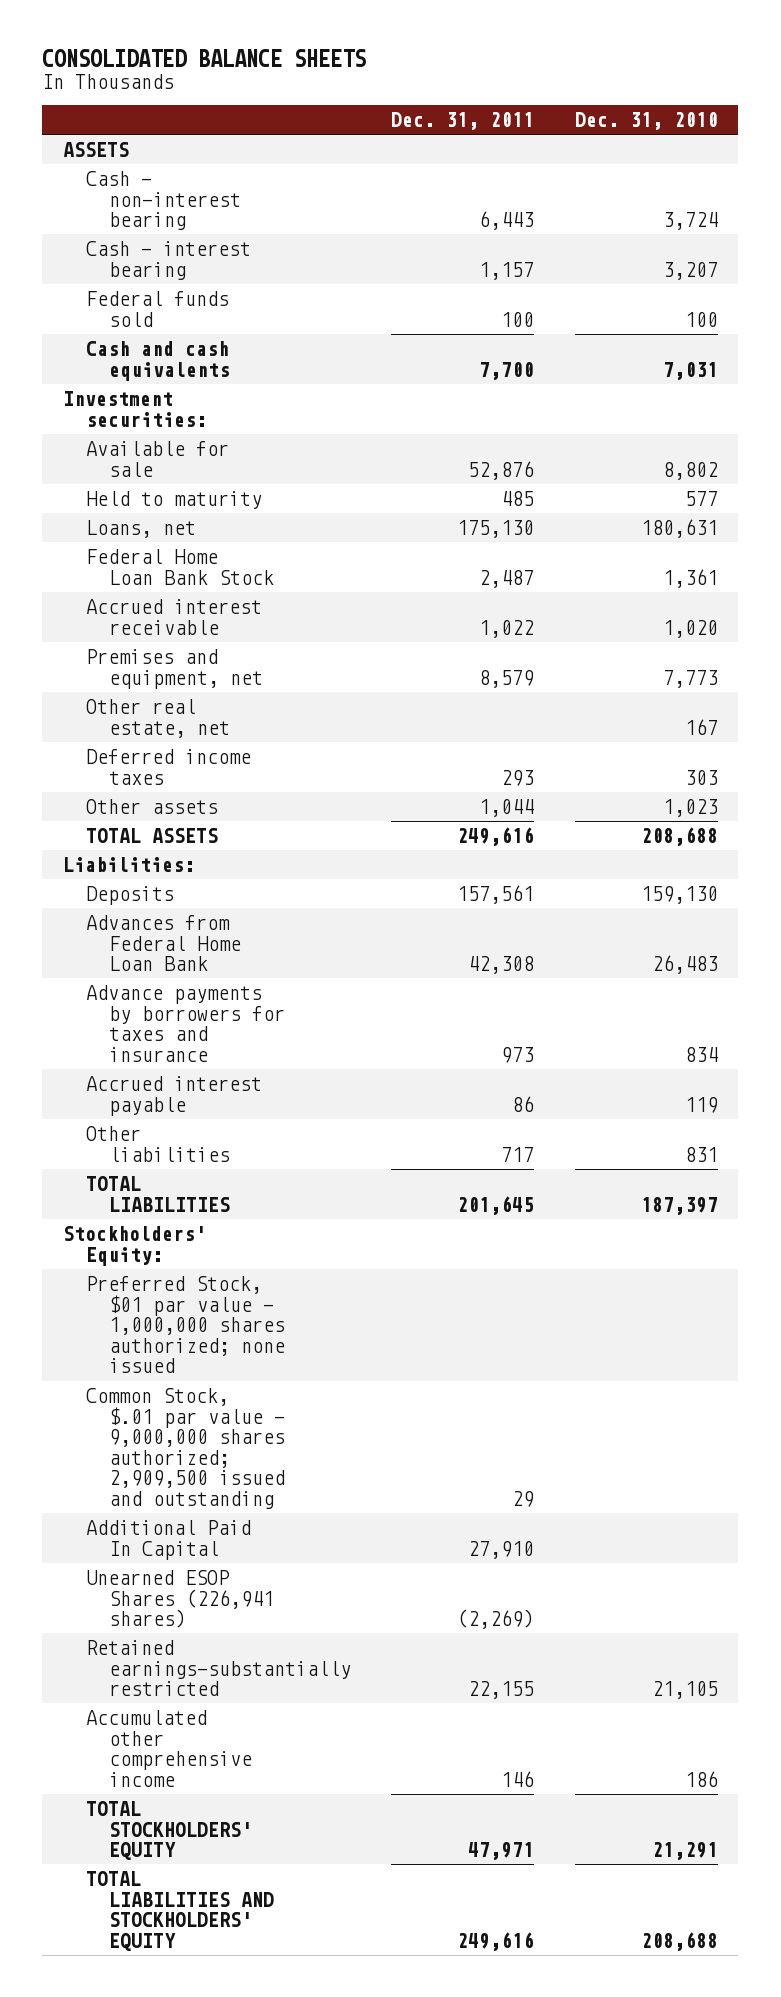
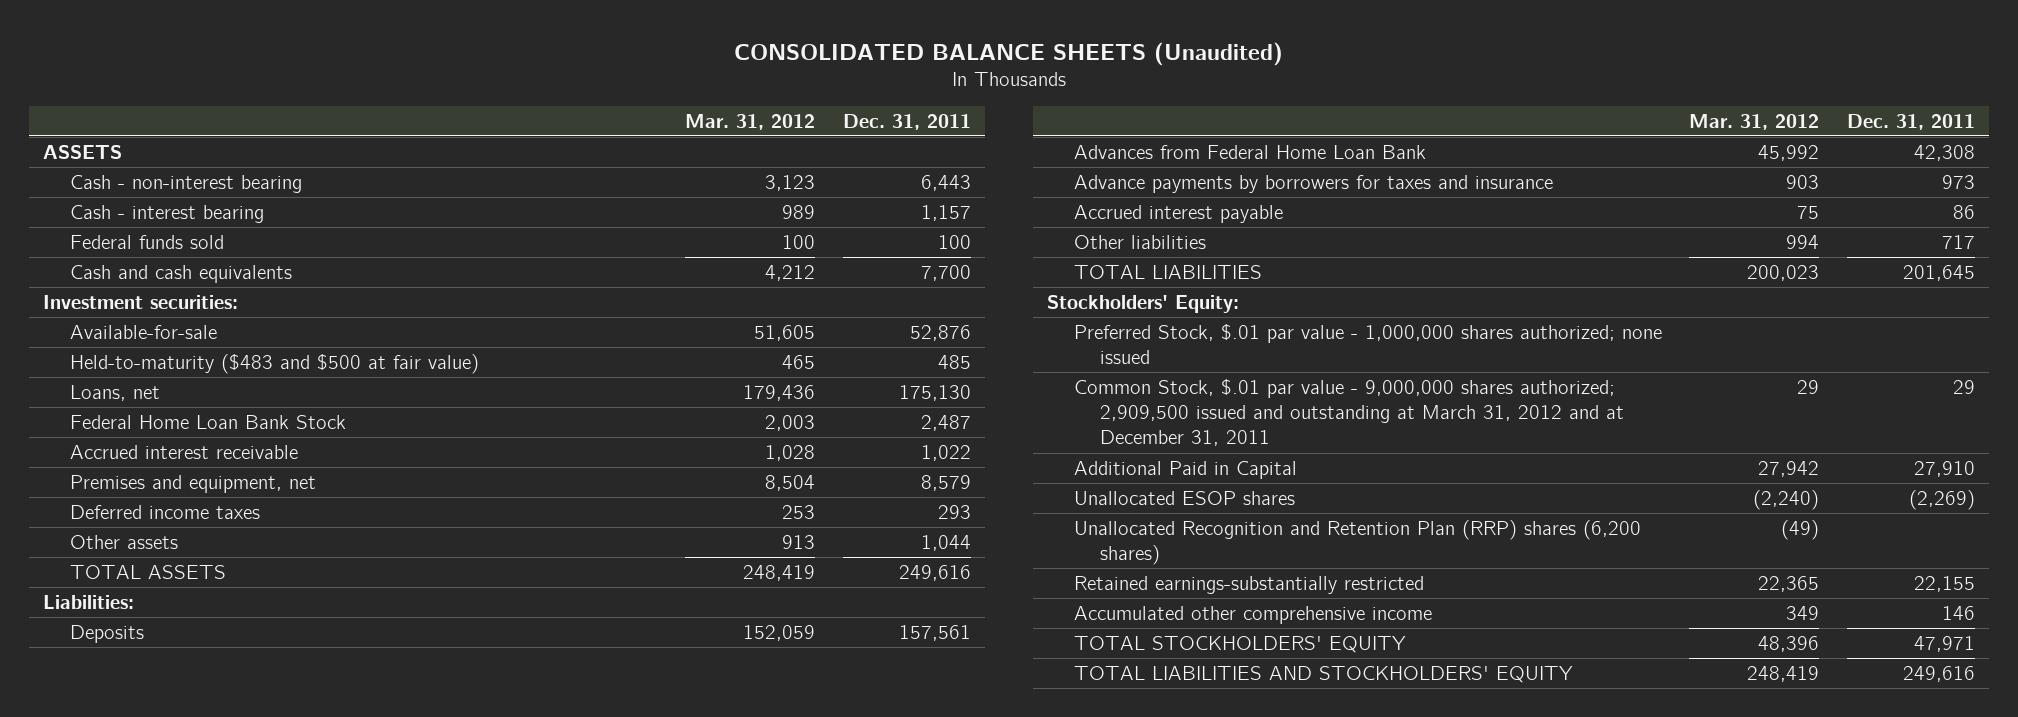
[42,49,367,68] CONSOLIDATED BALANCE SHEETS -> [734,41,1284,66] CONSOLIDATED BALANCE SHEETS (Unaudited)
[574,111,718,130] Dec. 31, 2010 -> none
none -> [685,113,816,130] Mar. 31, 2012
[85,441,229,477] Available for sale -> [69,324,217,339] Available-for-sale
[85,491,262,510] Held to maturity -> [69,353,479,374] Held-to-maturity ($483 and $500 at fair value)
[85,699,230,738] Other real estate, net -> none
[85,1276,285,1374] Preferred Stock, $01 par value - 1,000,000 shares authorized; none issued -> [1073,323,1662,365] Preferred Stock, $.01 par value - 1,000,000 shares authorized; none issued
[85,1388,285,1509] Common Stock, $.01 par value - 9,000,000 shares authorized; 2,909,500 issued and outstanding -> [1073,378,1625,447] Common Stock, $.01 par value - 9,000,000 shares authorized; 2,909,500 issued and outstanding at March 31, 2012 and at December 31, 2011
[85,1520,251,1560] Additional Paid In Capital -> [1073,460,1297,479] Additional Paid in Capital
[85,1570,274,1629] Unearned ESOP Shares (226,941 shares) -> [1073,490,1295,505] Unallocated ESOP shares
none -> [1073,519,1641,566] Unallocated Recognition and Retention Plan (RRP) shares (6,200 shares)

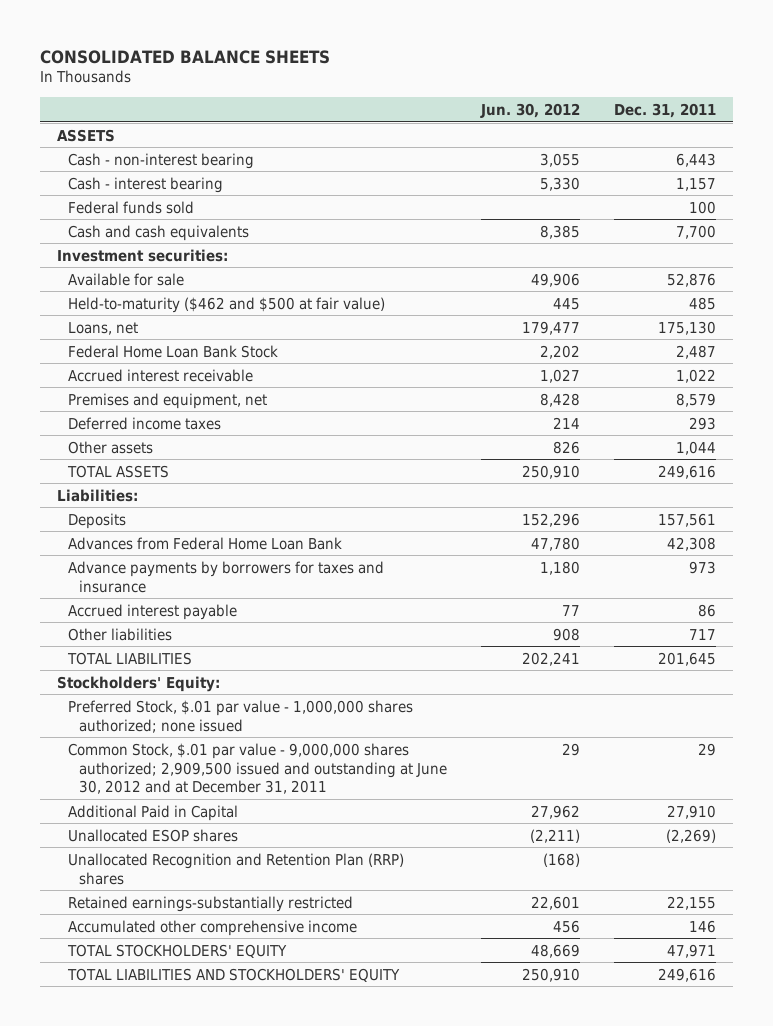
[734,41,1284,66] CONSOLIDATED BALANCE SHEETS (Unaudited) -> [39,49,330,64] CONSOLIDATED BALANCE SHEETS
[685,113,816,130] Mar. 31, 2012 -> none
none -> [480,102,581,118] Jun. 30, 2012
[69,324,217,339] Available-for-sale -> [68,272,185,286] Available for sale
[69,353,479,374] Held-to-maturity ($483 and $500 at fair value) -> [68,296,386,313] Held-to-maturity ($462 and $500 at fair value)
[1073,378,1625,447] Common Stock, $.01 par value - 9,000,000 shares authorized; 2,909,500 issued and outstanding at March 31, 2012 and at December 31, 2011 -> [68,742,448,795] Common Stock, $.01 par value - 9,000,000 shares authorized; 2,909,500 issued and outstanding at June 30, 2012 and at December 31, 2011
[1073,519,1641,566] Unallocated Recognition and Retention Plan (RRP) shares (6,200 shares) -> [68,852,405,885] Unallocated Recognition and Retention Plan (RRP) shares

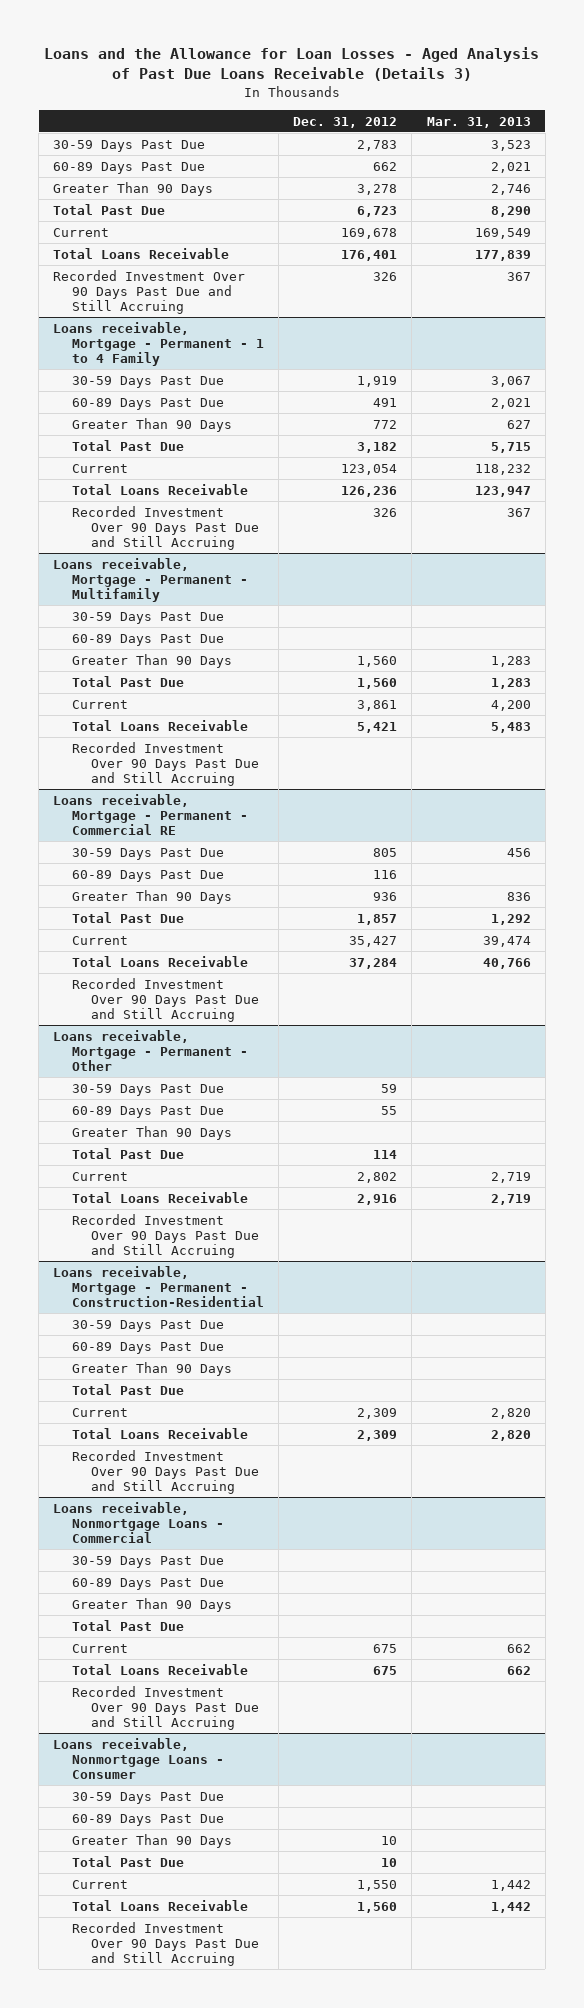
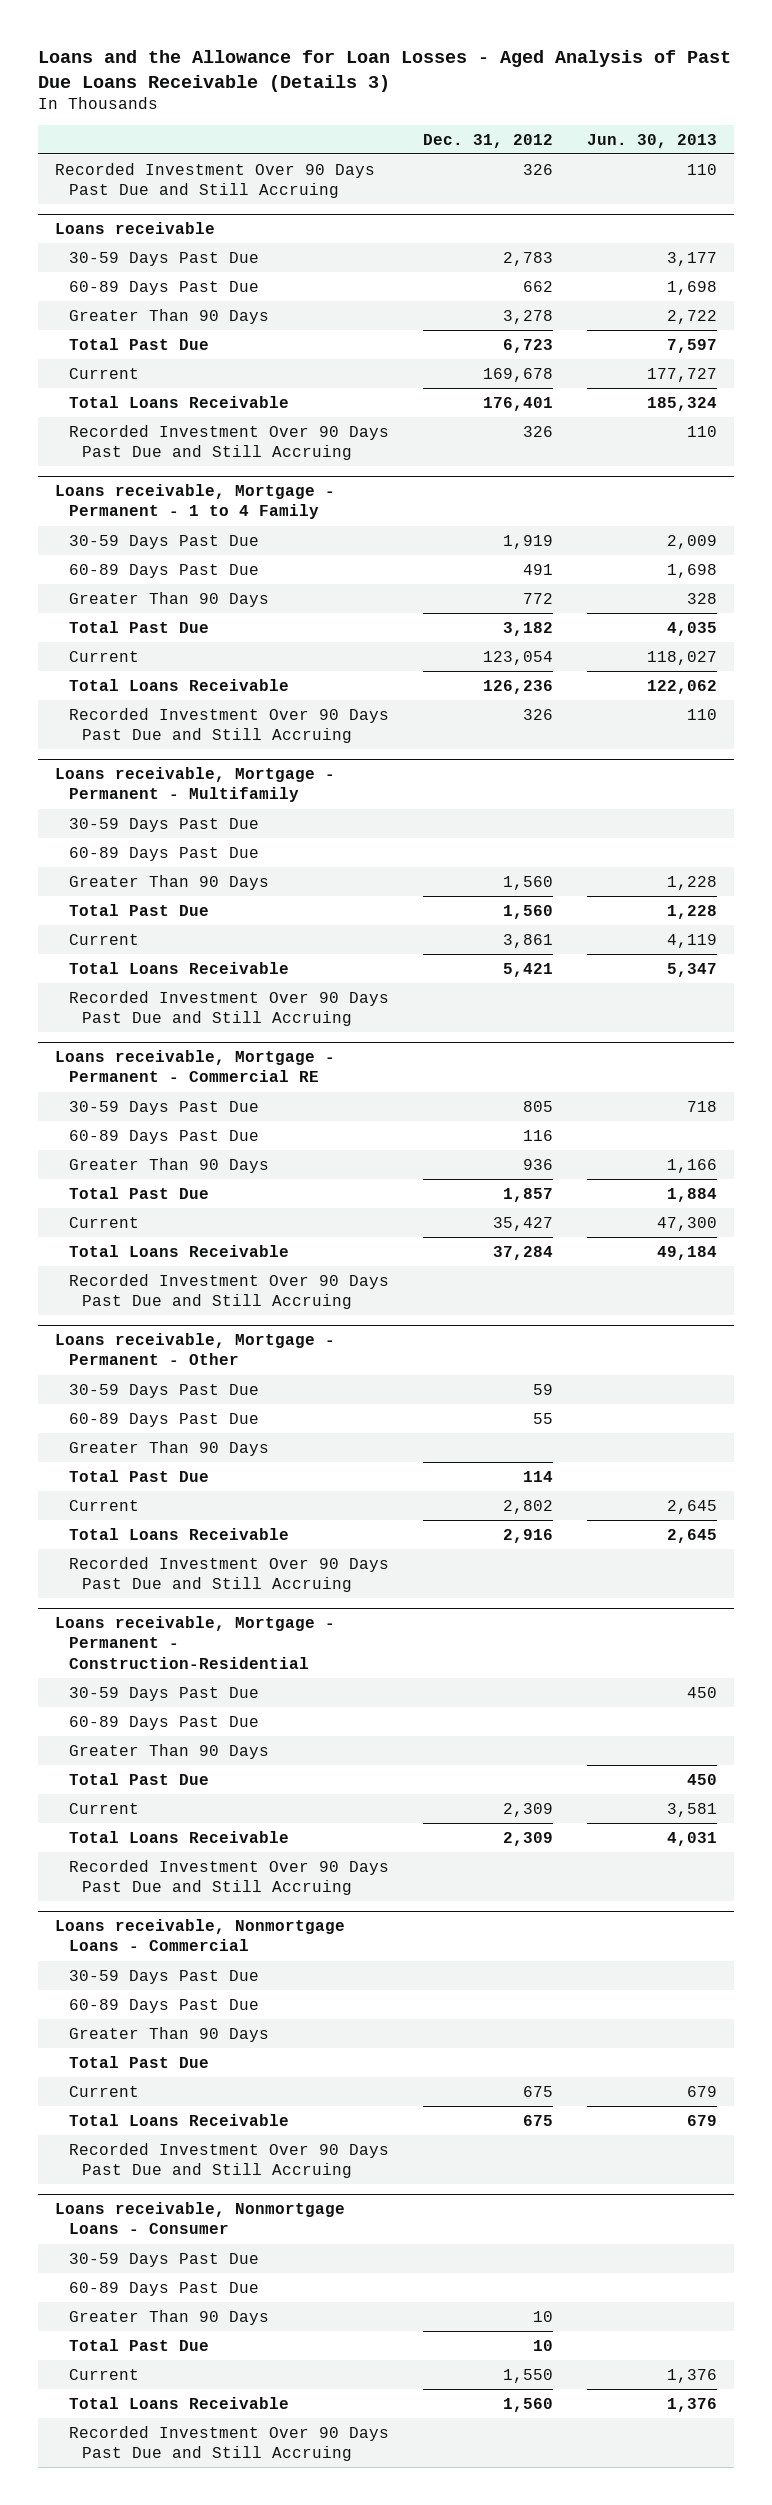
[426,116,531,128] Mar. 31, 2013 -> none
none -> [586,133,717,148] Jun. 30, 2013
none -> [55,162,376,199] Recorded Investment Over 90 Days Past Due and Still Accruing
none -> [55,221,216,234] Loans receivable

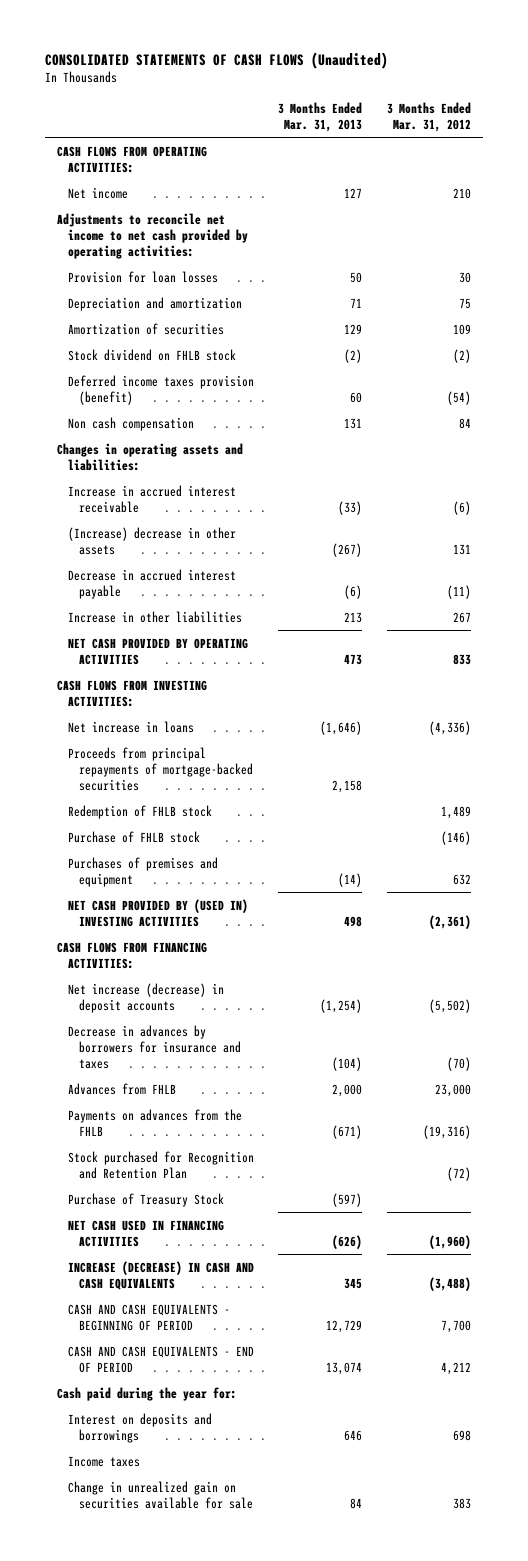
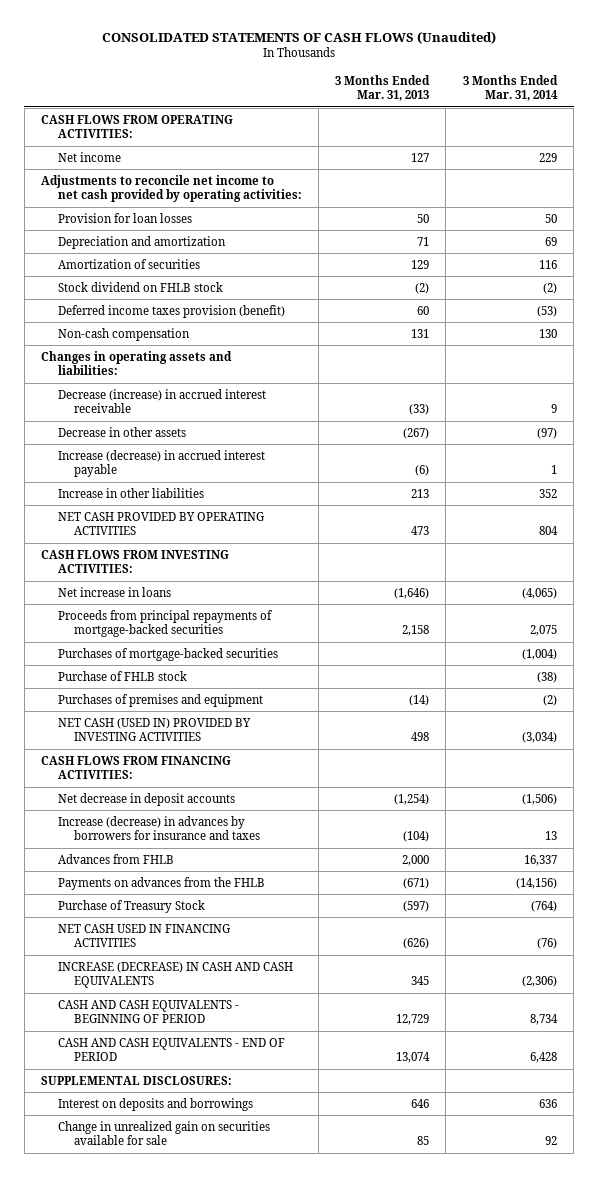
[386,101,471,132] 3 Months Ended Mar. 31, 2012 -> none
none -> [462,74,558,102] 3 Months Ended Mar. 31, 2014
[67,416,194,431] Non cash compensation -> [57,327,190,341] Non-cash compensation
[67,484,236,513] Increase in accrued interest receivable -> [57,388,266,414] Decrease (increase) in accrued interest receivable
[67,526,236,555] (Increase) decrease in other assets -> [57,426,186,437] Decrease in other assets
[67,568,236,599] Decrease in accrued interest payable -> [57,449,265,478] Increase (decrease) in accrued interest payable
[67,804,212,819] Redemption of FHLB stock -> none
none -> [57,647,278,661] Purchases of mortgage-backed securities
[67,898,248,927] NET CASH PROVIDED BY (USED IN) INVESTING ACTIVITIES -> [57,717,251,742] NET CASH (USED IN) PROVIDED BY INVESTING ACTIVITIES
[67,982,224,1013] Net increase (decrease) in deposit accounts -> [57,792,235,806] Net decrease in deposit accounts
[67,1024,241,1069] Decrease in advances by borrowers for insurance and taxes -> [57,815,261,841] Increase (decrease) in advances by borrowers for insurance and taxes
[67,1150,254,1179] Stock purchased for Recognition and Retention Plan -> none
[56,1386,237,1401] Cash paid during the year for: -> none
none -> [40,1075,232,1085] SUPPLEMENTAL DISCLOSURES:
[67,1455,140,1467] Income taxes -> none
[350,1497,363,1509] 84 -> [417,1136,430,1146] 85

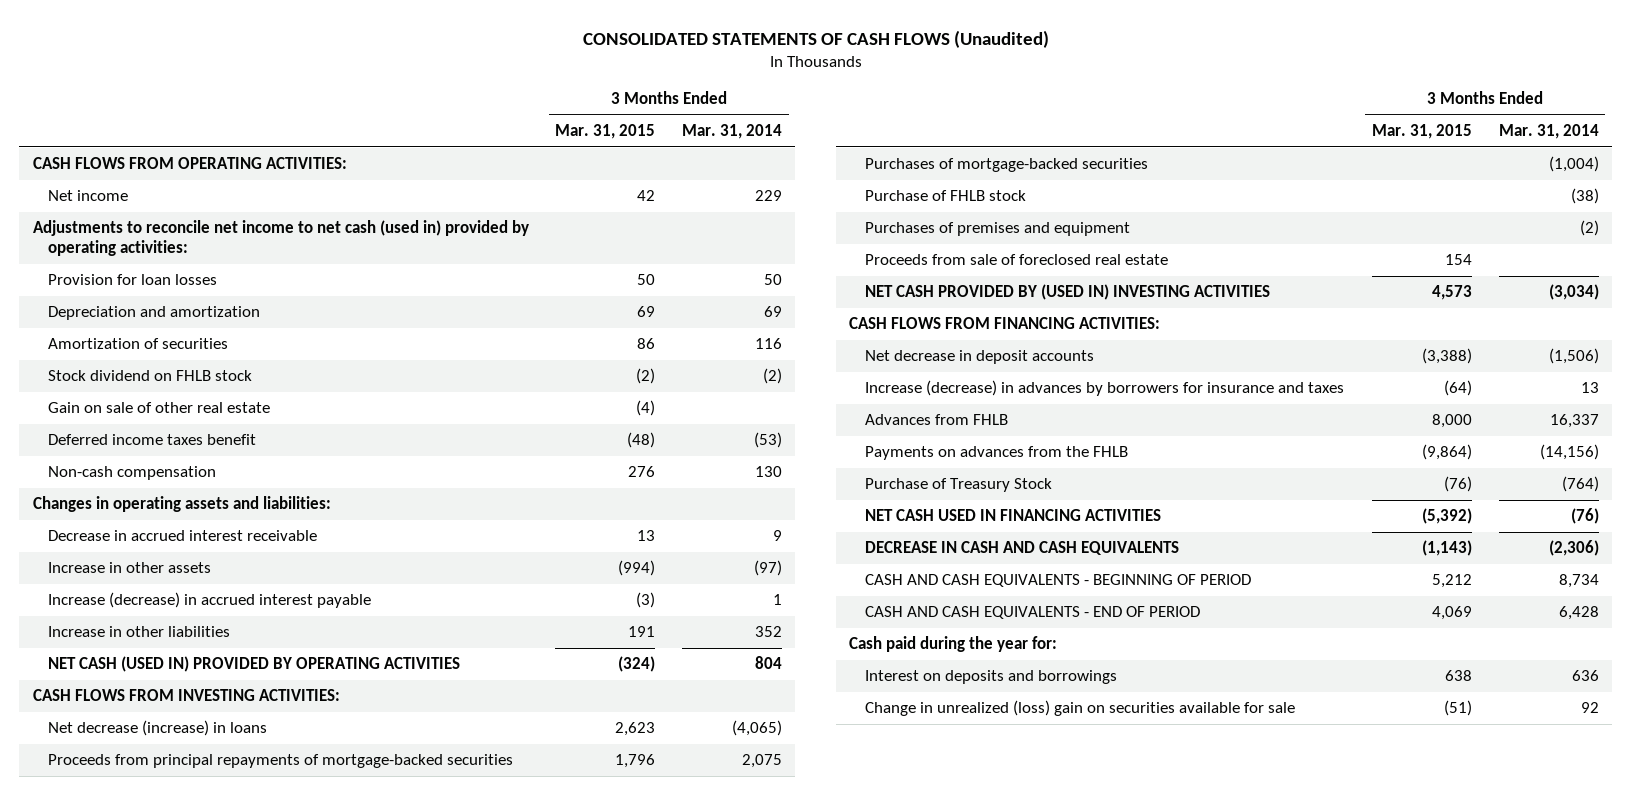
[335,74,431,102] 3 Months Ended Mar. 31, 2013 -> none
none -> [555,124,656,140] Mar. 31, 2015
[40,174,302,203] Adjustments to reconcile net income to net cash provided by operating activities: -> [32,220,529,256] Adjustments to reconcile net income to net cash (used in) provided by operating activities:
none -> [47,402,270,414] Gain on sale of other real estate
[57,304,285,318] Deferred income taxes provision (benefit) -> [47,434,256,446] Deferred income taxes benefit
[57,388,266,414] Decrease (increase) in accrued interest receivable -> [47,530,317,542] Decrease in accrued interest receivable
[57,426,186,437] Decrease in other assets -> [47,562,211,574] Increase in other assets
[57,511,264,536] NET CASH PROVIDED BY OPERATING ACTIVITIES -> [47,656,460,673] NET CASH (USED IN) PROVIDED BY OPERATING ACTIVITIES
[57,586,171,597] Net increase in loans -> [47,720,267,737] Net decrease (increase) in loans
none -> [864,254,1168,266] Proceeds from sale of foreclosed real estate
[57,717,251,742] NET CASH (USED IN) PROVIDED BY INVESTING ACTIVITIES -> [864,284,1270,301] NET CASH PROVIDED BY (USED IN) INVESTING ACTIVITIES
[57,961,293,989] INCREASE (DECREASE) IN CASH AND CASH EQUIVALENTS -> [864,541,1179,556] DECREASE IN CASH AND CASH EQUIVALENTS
[40,1075,232,1085] SUPPLEMENTAL DISCLOSURES: -> none
none -> [849,636,1058,653] Cash paid during the year for:
[57,1120,270,1146] Change in unrealized gain on securities available for sale -> [864,700,1295,717] Change in unrealized (loss) gain on securities available for sale

